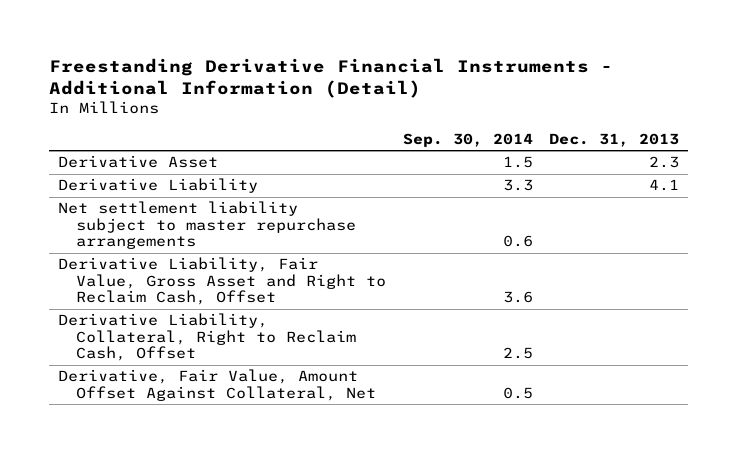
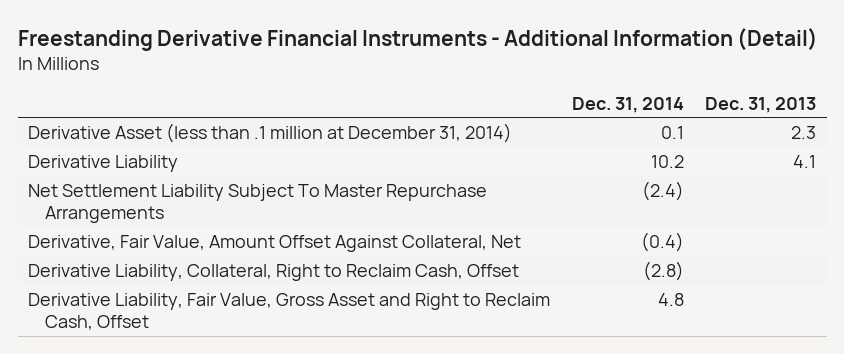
[402,133,533,148] Sep. 30, 2014 -> none
none -> [571,96,684,113] Dec. 31, 2014
[57,155,218,169] Derivative Asset -> [28,122,513,143] Derivative Asset (less than .1 million at December 31, 2014)
[57,201,357,250] Net settlement liability subject to master repurchase arrangements -> [28,183,488,224] Net Settlement Liability Subject To Master Repurchase Arrangements
[57,313,357,362] Derivative Liability, Collateral, Right to Reclaim Cash, Offset -> [28,263,520,281] Derivative Liability, Collateral, Right to Reclaim Cash, Offset
[57,257,387,306] Derivative Liability, Fair Value, Gross Asset and Right to Reclaim Cash, Offset -> [28,292,551,331] Derivative Liability, Fair Value, Gross Asset and Right to Reclaim Cash, Offset

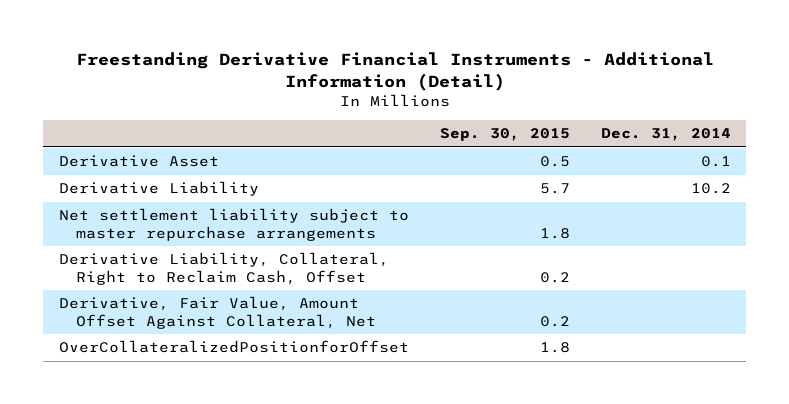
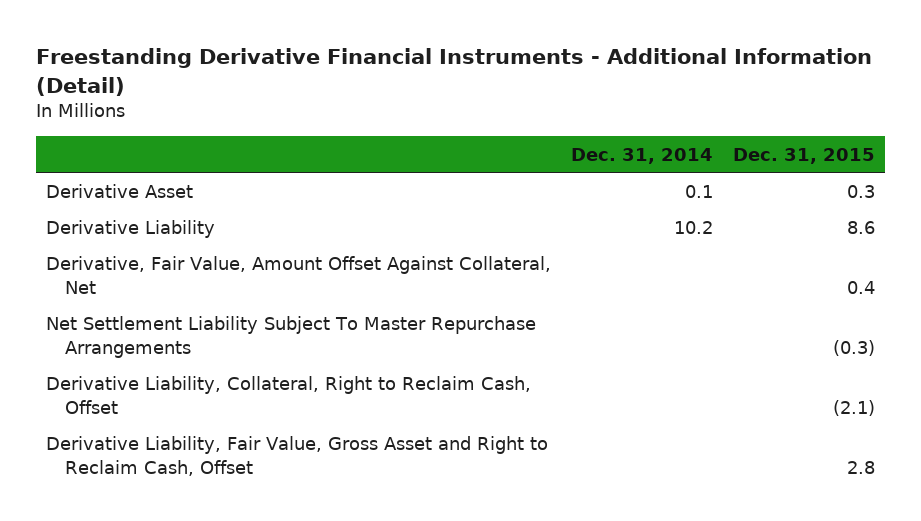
[439,128,570,142] Sep. 30, 2015 -> none
none -> [733,147,876,164] Dec. 31, 2015
[58,208,409,241] Net settlement liability subject to master repurchase arrangements -> none
[58,340,409,354] OverCollateralizedPositionforOffset -> none
none -> [46,315,537,358] Net Settlement Liability Subject To Master Repurchase Arrangements
[58,252,389,285] Derivative Liability, Collateral, Right to Reclaim Cash, Offset -> [46,375,532,414] Derivative Liability, Collateral, Right to Reclaim Cash, Offset
none -> [46,435,549,476] Derivative Liability, Fair Value, Gross Asset and Right to Reclaim Cash, Offset

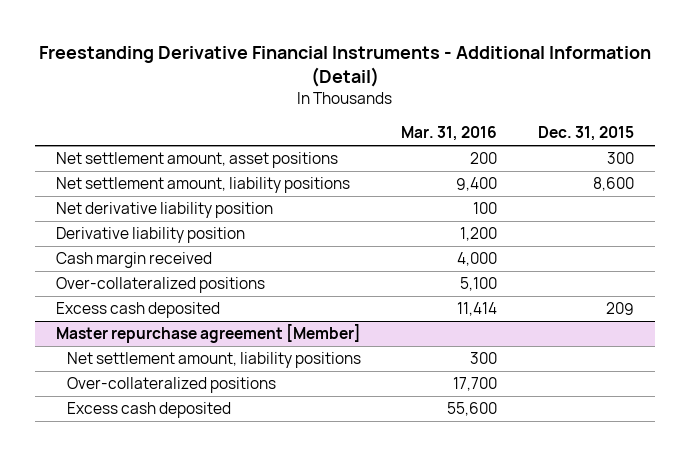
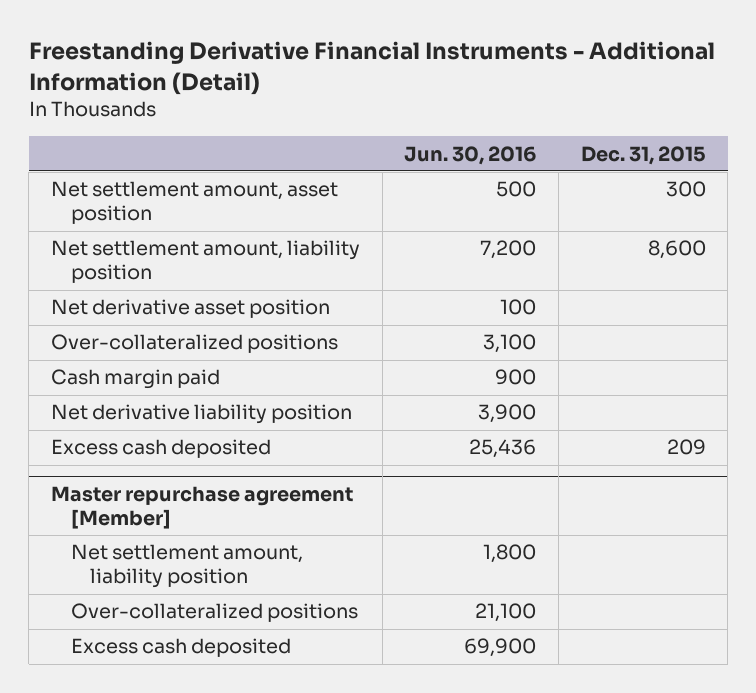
[401,125,498,141] Mar. 31, 2016 -> none
none -> [404,145,537,165] Jun. 30, 2016
[55,227,245,244] Derivative liability position -> none
[55,252,212,269] Cash margin received -> none
[55,152,338,169] Net settlement amount, asset positions -> [50,181,338,225] Net settlement amount, asset position
[55,177,350,194] Net settlement amount, liability positions -> [50,240,360,284] Net settlement amount, liability position
none -> [50,299,330,319] Net derivative asset position
none -> [50,369,220,390] Cash margin paid
[55,202,273,219] Net derivative liability position -> [50,404,352,425] Net derivative liability position
[66,352,361,369] Net settlement amount, liability positions -> [70,544,303,589] Net settlement amount, liability position

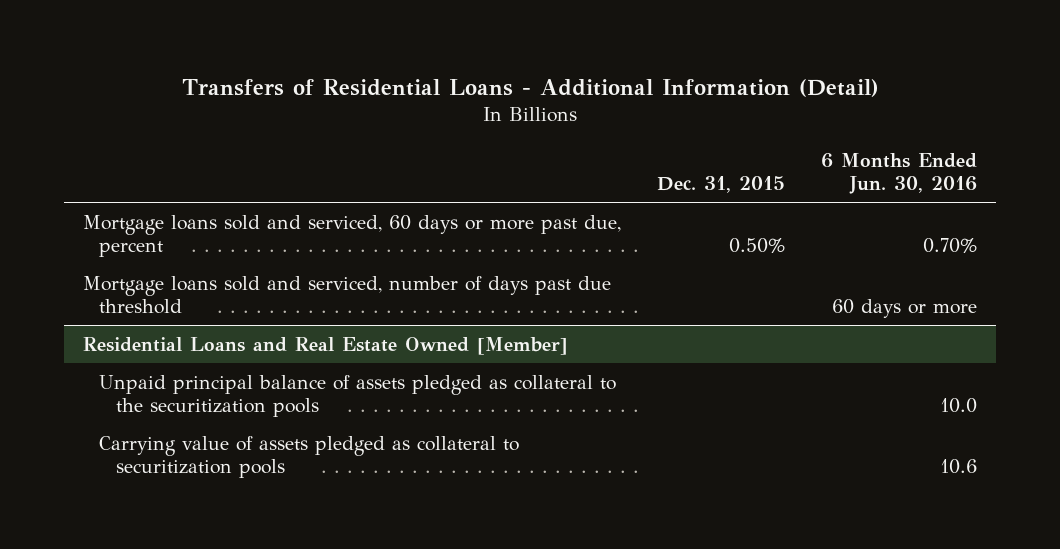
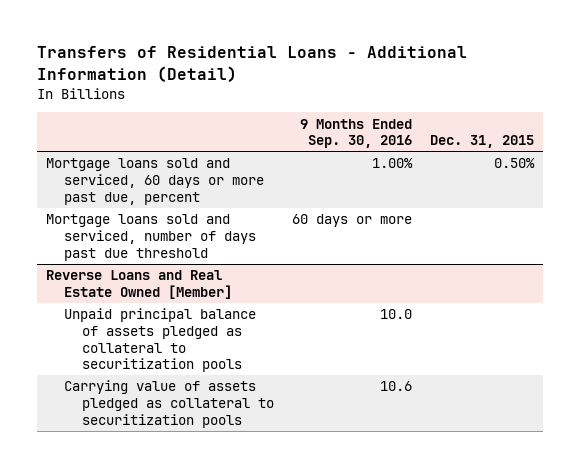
[821,152,978,194] 6 Months Ended Jun. 30, 2016 -> none
none -> [300,118,413,149] 9 Months Ended Sep. 30, 2016
[82,336,568,355] Residential Loans and Real Estate Owned [Member] -> [45,270,232,299] Reverse Loans and Real Estate Owned [Member]
[99,374,617,418] Unpaid principal balance of assets pledged as collateral to the securitization pools -> [63,308,256,373] Unpaid principal balance of assets pledged as collateral to securitization pools

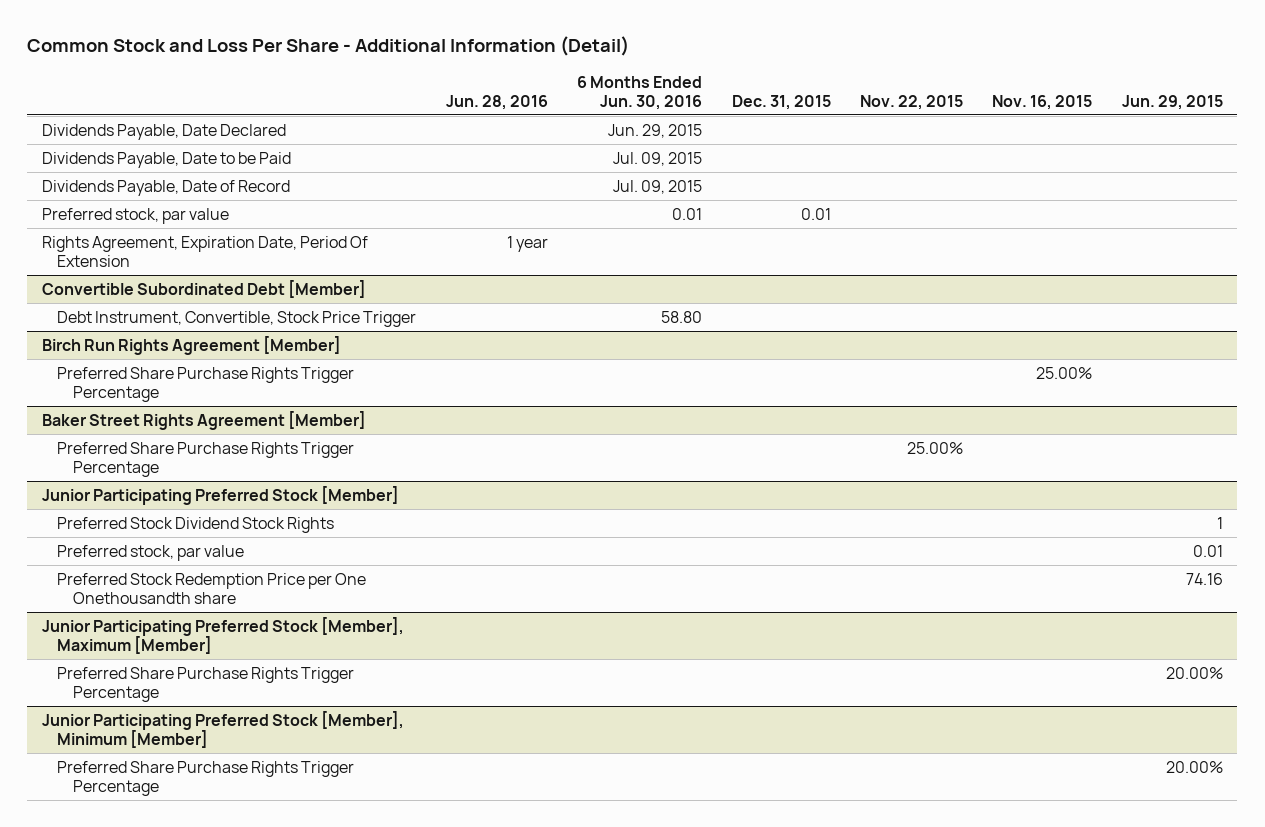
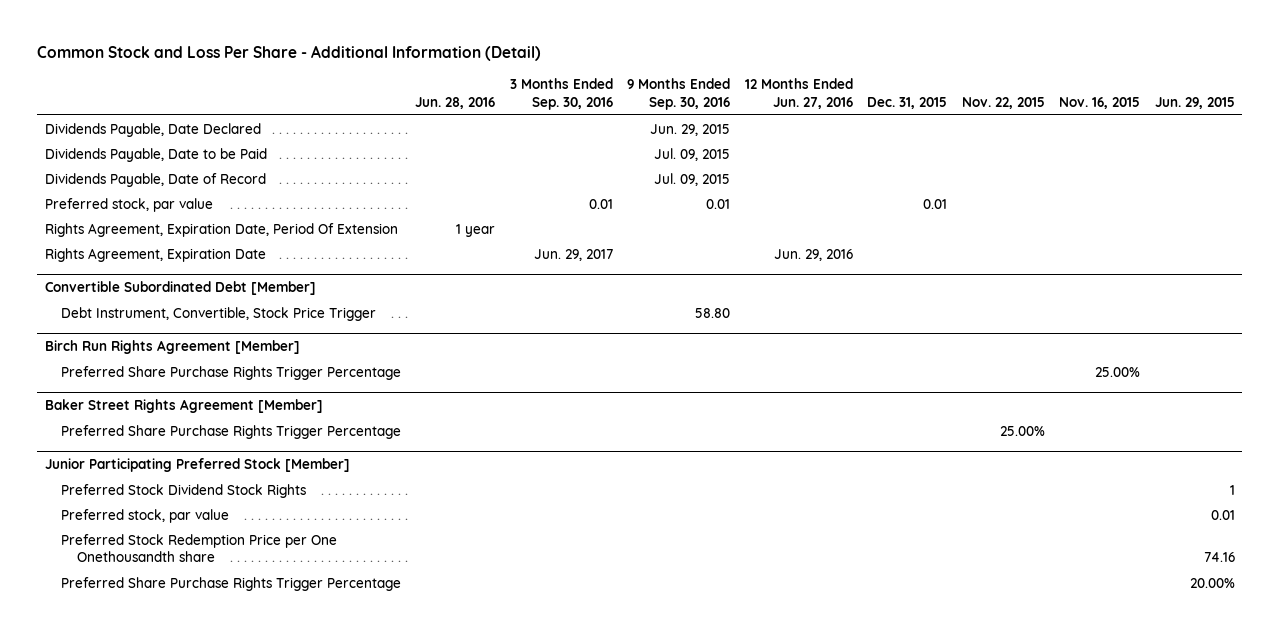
[577,75,703,110] 6 Months Ended Jun. 30, 2016 -> none
none -> [509,78,613,110] 3 Months Ended Sep. 30, 2016
none -> [627,78,731,110] 9 Months Ended Sep. 30, 2016
none -> [744,78,853,109] 12 Months Ended Jun. 27, 2016
none -> [44,247,266,262] Rights Agreement, Expiration Date
[41,616,404,654] Junior Participating Preferred Stock [Member], Maximum [Member] -> none
[57,666,355,702] Preferred Share Purchase Rights Trigger Percentage -> none
[41,710,404,748] Junior Participating Preferred Stock [Member], Minimum [Member] -> none
[57,760,355,796] Preferred Share Purchase Rights Trigger Percentage -> none
none -> [60,576,401,591] Preferred Share Purchase Rights Trigger Percentage

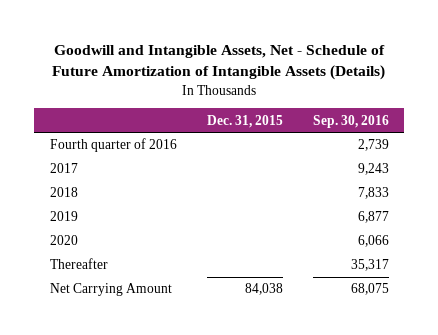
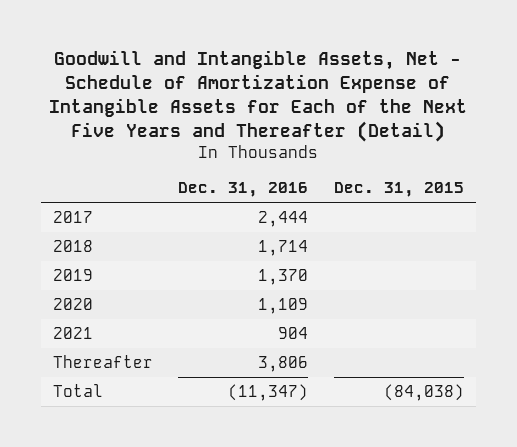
[52,45,386,81] Goodwill and Intangible Assets, Net - Schedule of Future Amortization of Intangible Assets (Details) -> [49,49,468,143] Goodwill and Intangible Assets, Net - Schedule of Amortization Expense of Intangible Assets for Each of the Next Five Years and Thereafter (Detail)
[312,114,389,128] Sep. 30, 2016 -> none
none -> [178,182,309,198] Dec. 31, 2016
[49,138,177,153] Fourth quarter of 2016 -> none
none -> [53,326,94,339] 2021
[49,283,172,297] Net Carrying Amount -> none
none -> [53,383,104,397] Total

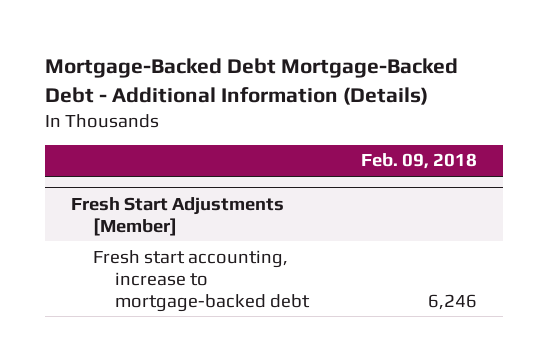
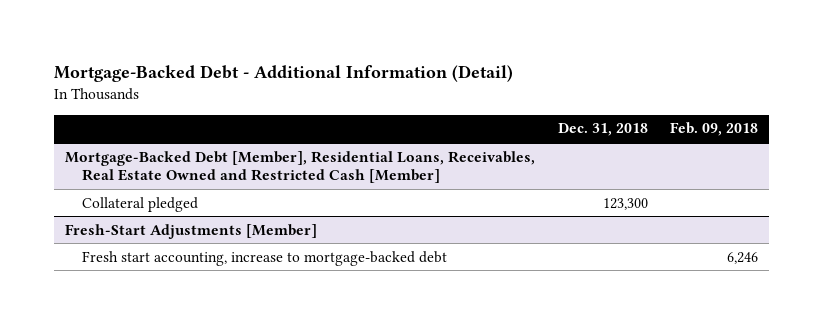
[45,58,459,105] Mortgage-Backed Debt Mortgage-Backed Debt - Additional Information (Details) -> [54,65,514,83] Mortgage-Backed Debt - Additional Information (Detail)
none -> [557,123,648,137] Dec. 31, 2018
none -> [65,150,536,183] Mortgage-Backed Debt [Member], Residential Loans, Receivables, Real Estate Owned and Restricted Cash [Member]
none -> [82,196,199,212] Collateral pledged
[70,196,284,236] Fresh Start Adjustments [Member] -> [65,223,318,239] Fresh-Start Adjustments [Member]

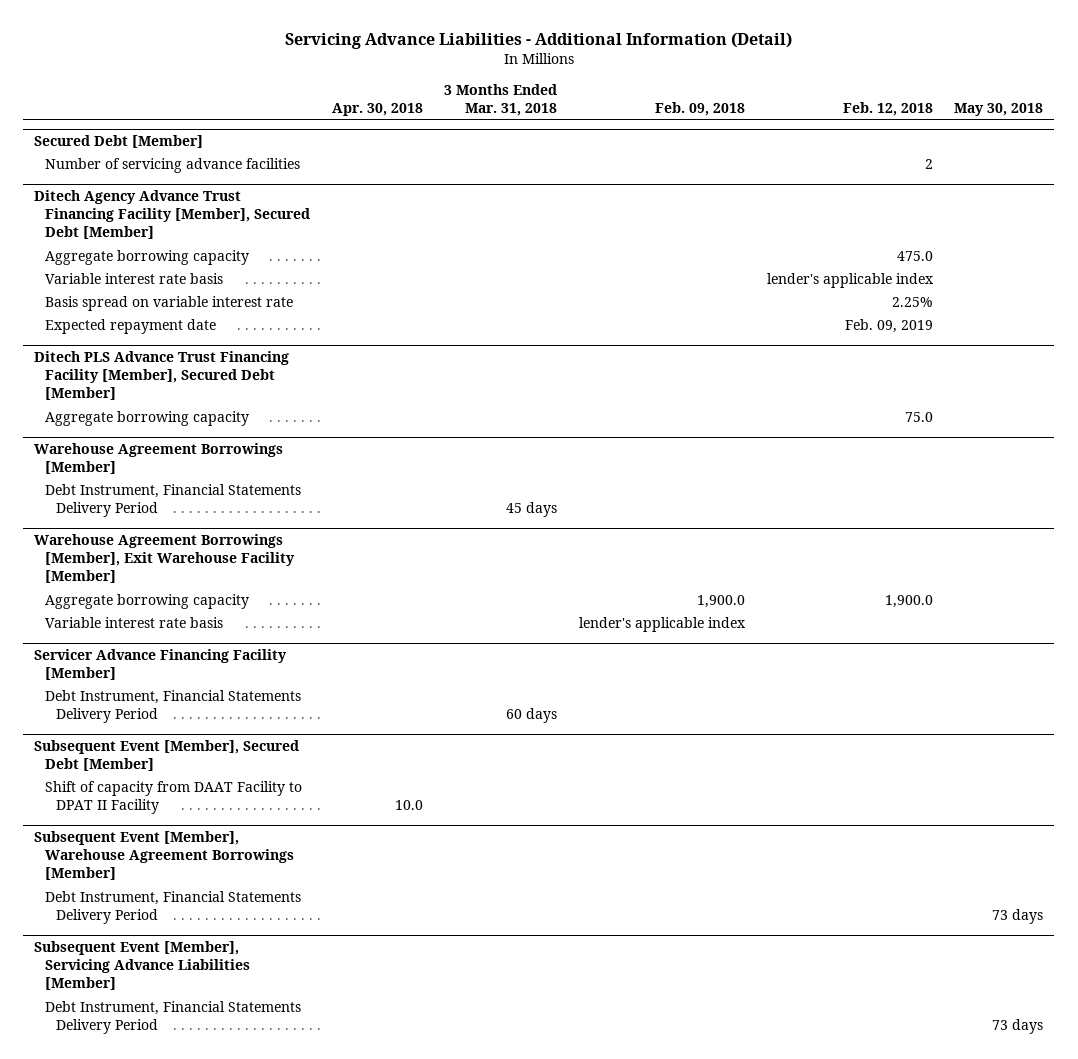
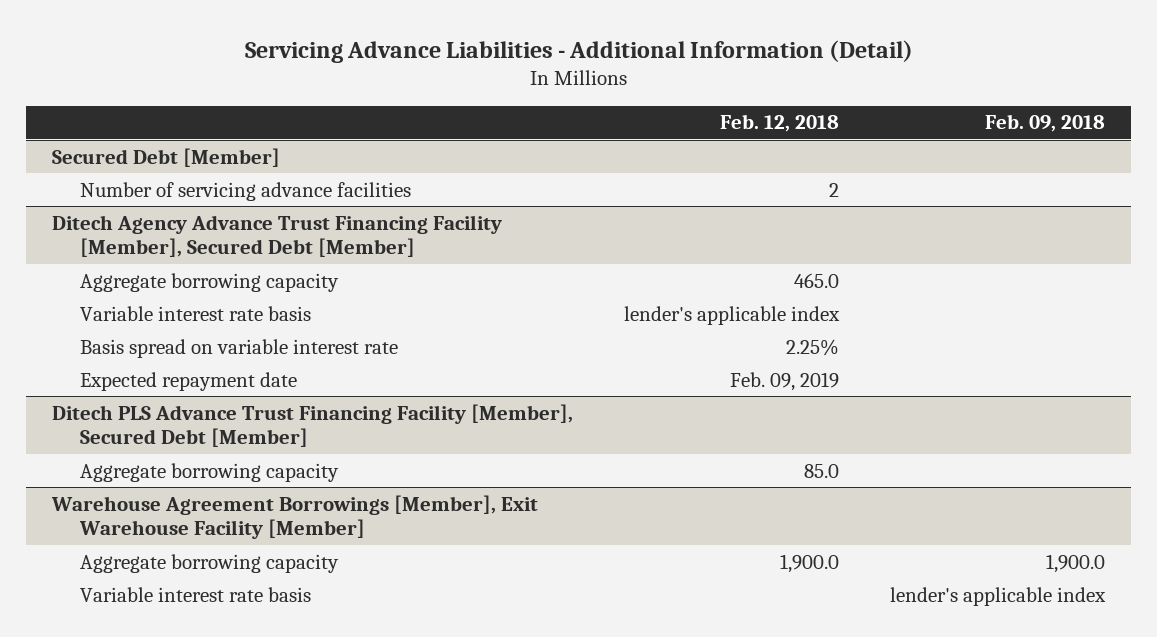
[331,102,423,116] Apr. 30, 2018 -> none
[444,83,558,116] 3 Months Ended Mar. 31, 2018 -> none
[954,102,1044,116] May 30, 2018 -> none
[896,250,933,261] 475.0 -> [794,272,840,288] 465.0
[34,442,284,474] Warehouse Agreement Borrowings [Member] -> none
[44,483,301,517] Debt Instrument, Financial Statements Delivery Period -> none
[904,411,933,422] 75.0 -> [804,463,840,478] 85.0
[34,648,288,680] Servicer Advance Financing Facility [Member] -> none
[44,689,301,723] Debt Instrument, Financial Statements Delivery Period -> none
[34,739,300,771] Subsequent Event [Member], Secured Debt [Member] -> none
[44,780,302,814] Shift of capacity from DAAT Facility to DPAT II Facility -> none
[34,830,294,881] Subsequent Event [Member], Warehouse Agreement Borrowings [Member] -> none
[44,890,301,924] Debt Instrument, Financial Statements Delivery Period -> none
[34,940,250,991] Subsequent Event [Member], Servicing Advance Liabilities [Member] -> none
[44,1000,301,1034] Debt Instrument, Financial Statements Delivery Period -> none

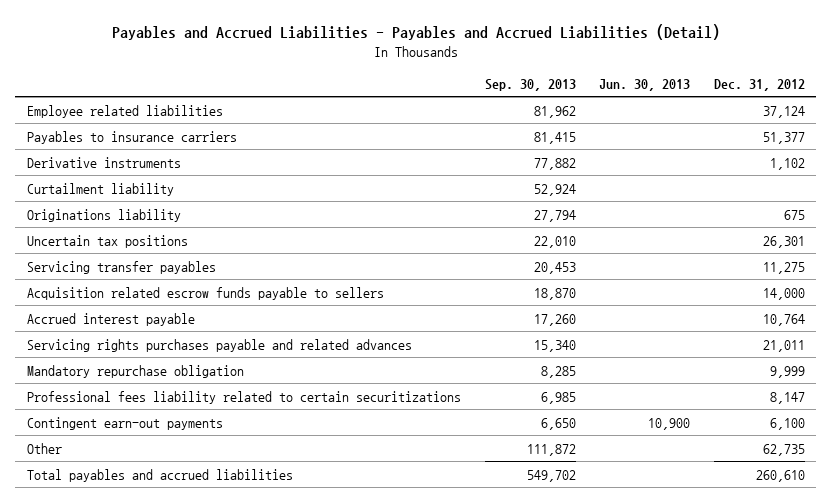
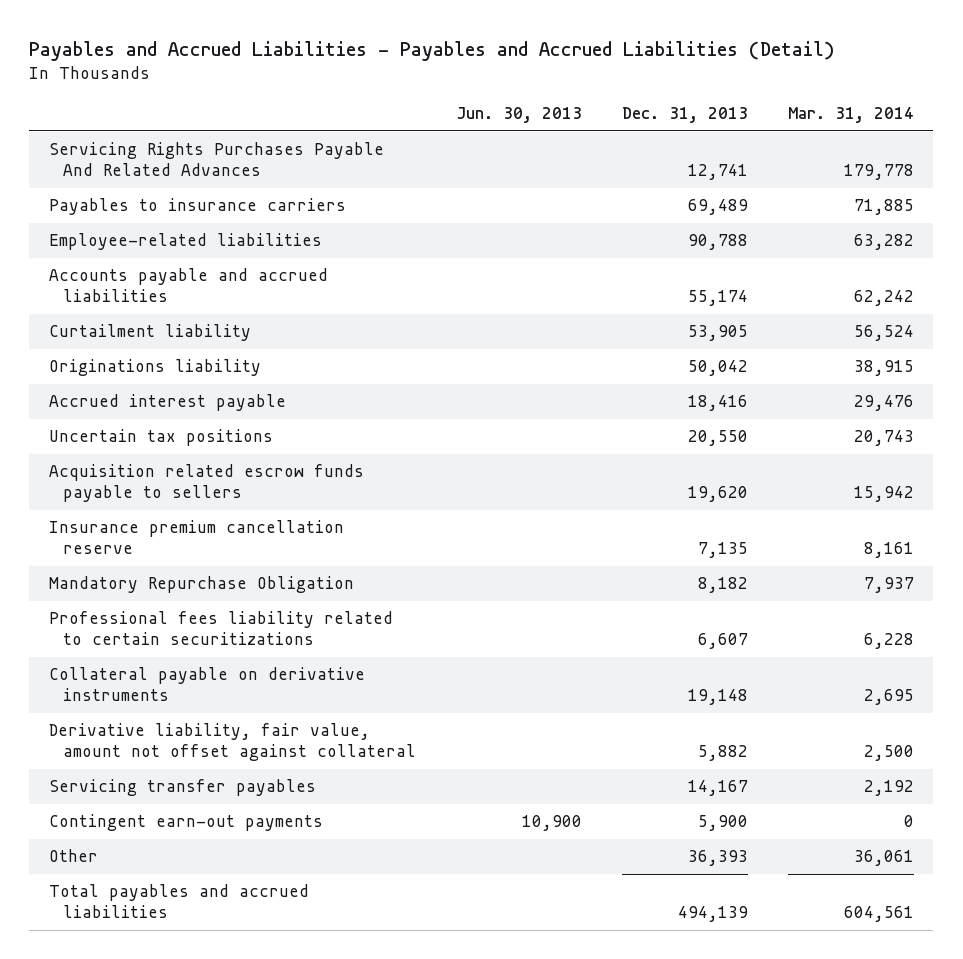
[484,78,576,91] Sep. 30, 2013 -> none
[713,78,805,91] Dec. 31, 2012 -> none
none -> [621,107,748,124] Dec. 31, 2013
none -> [787,107,914,124] Mar. 31, 2014
[27,104,224,118] Employee related liabilities -> none
none -> [49,142,385,177] Servicing Rights Purchases Payable And Related Advances
[27,156,182,168] Derivative instruments -> none
none -> [49,233,323,251] Employee-related liabilities
none -> [49,268,329,303] Accounts payable and accrued liabilities
[27,312,196,326] Accrued interest payable -> [49,394,287,412] Accrued interest payable
[27,338,413,352] Servicing rights purchases payable and related advances -> none
none -> [49,520,345,555] Insurance premium cancellation reserve
[27,364,245,378] Mandatory repurchase obligation -> [49,576,355,594] Mandatory Repurchase Obligation
none -> [49,667,366,702] Collateral payable on derivative instruments
none -> [49,723,417,762] Derivative liability, fair value, amount not offset against collateral
[27,260,217,274] Servicing transfer payables -> [49,779,317,797] Servicing transfer payables

